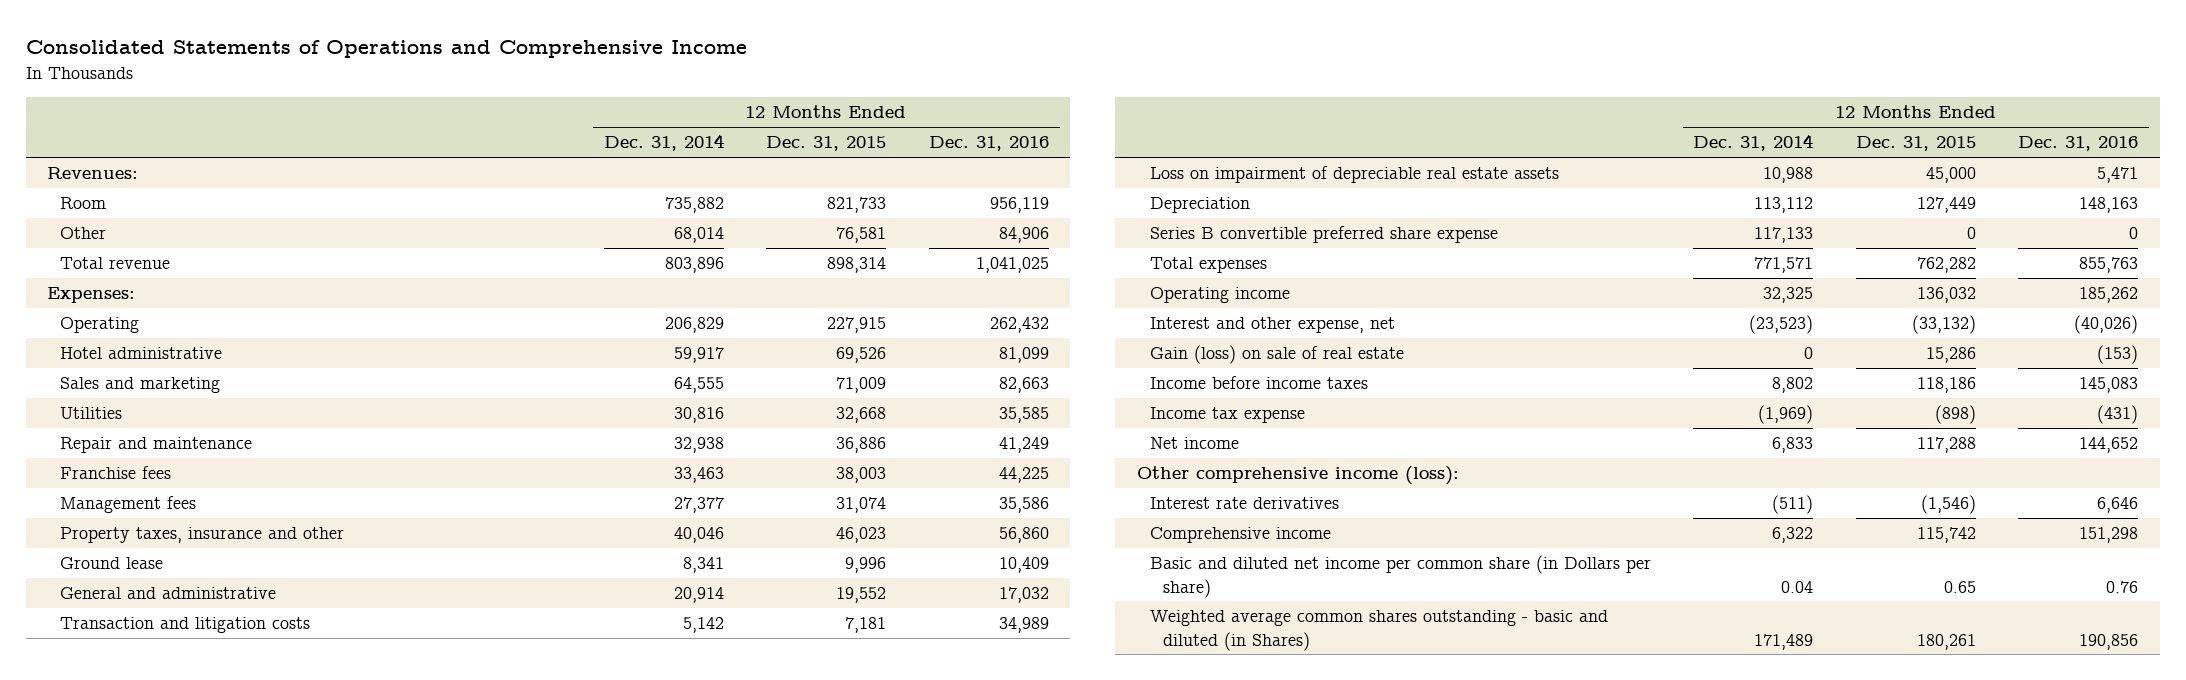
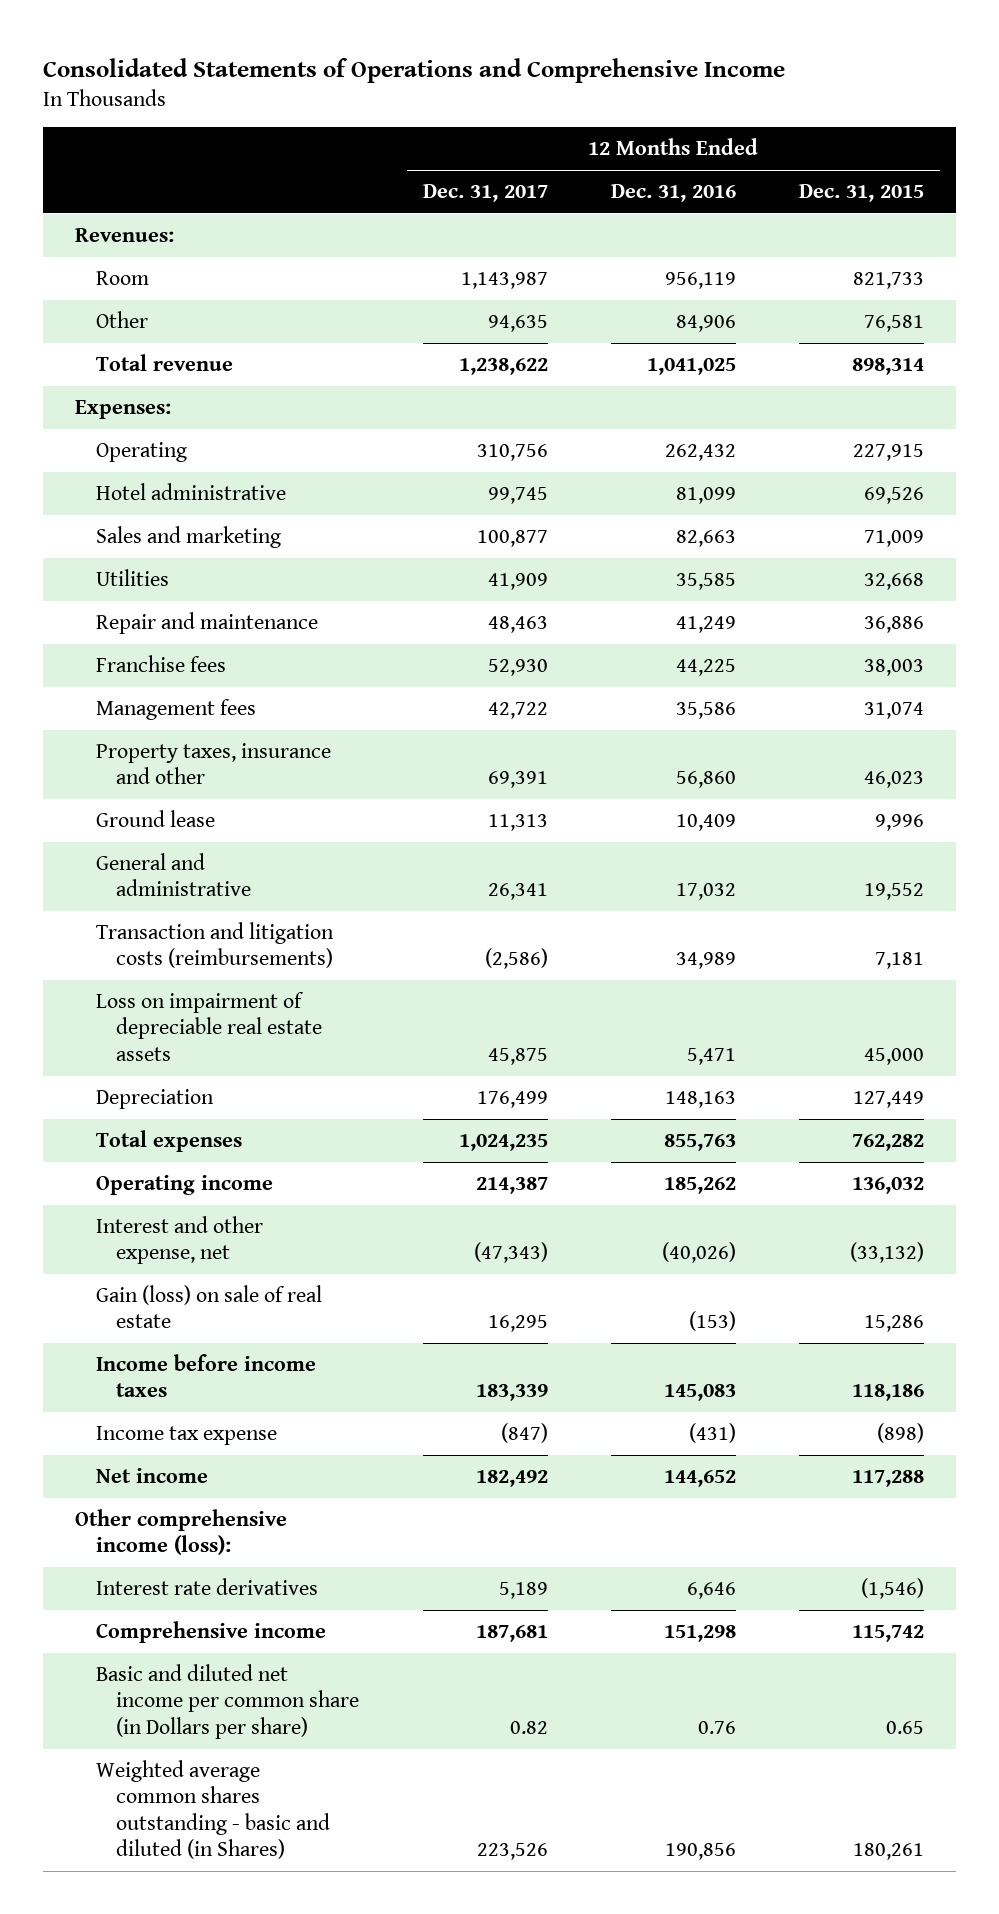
[603,134,724,152] Dec. 31, 2014 -> none
none -> [422,183,548,202] Dec. 31, 2017
[60,617,311,634] Transaction and litigation costs -> [95,921,334,969] Transaction and litigation costs (reimbursements)
[1149,226,1498,244] Series B convertible preferred share expense -> none

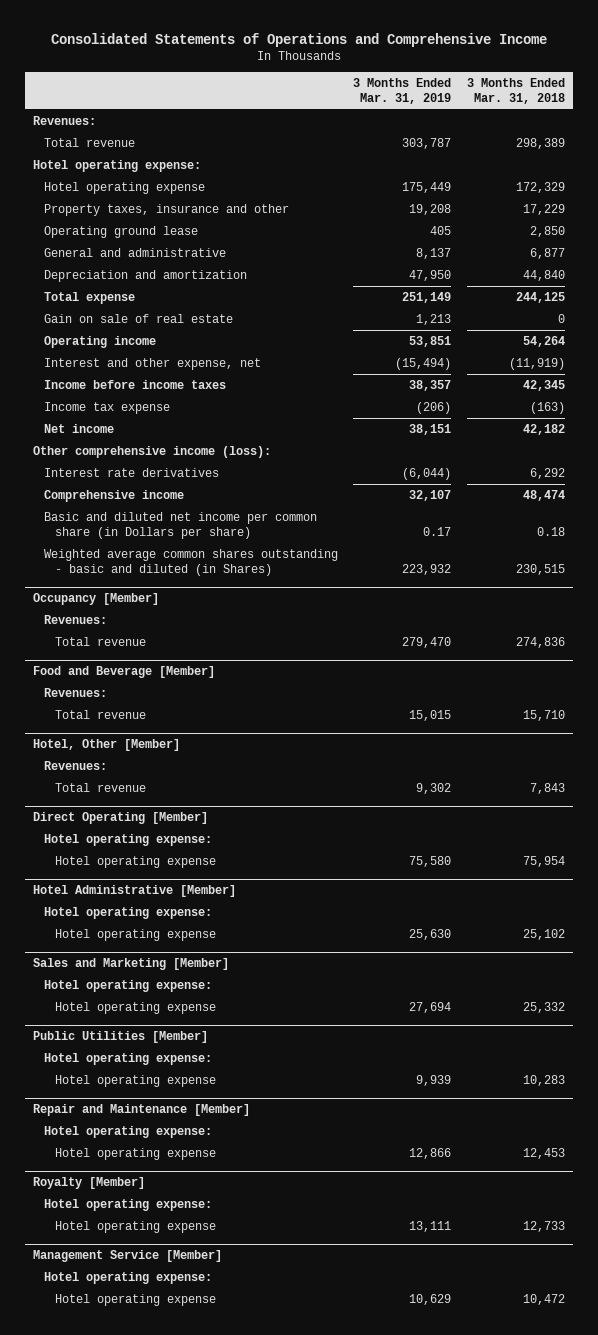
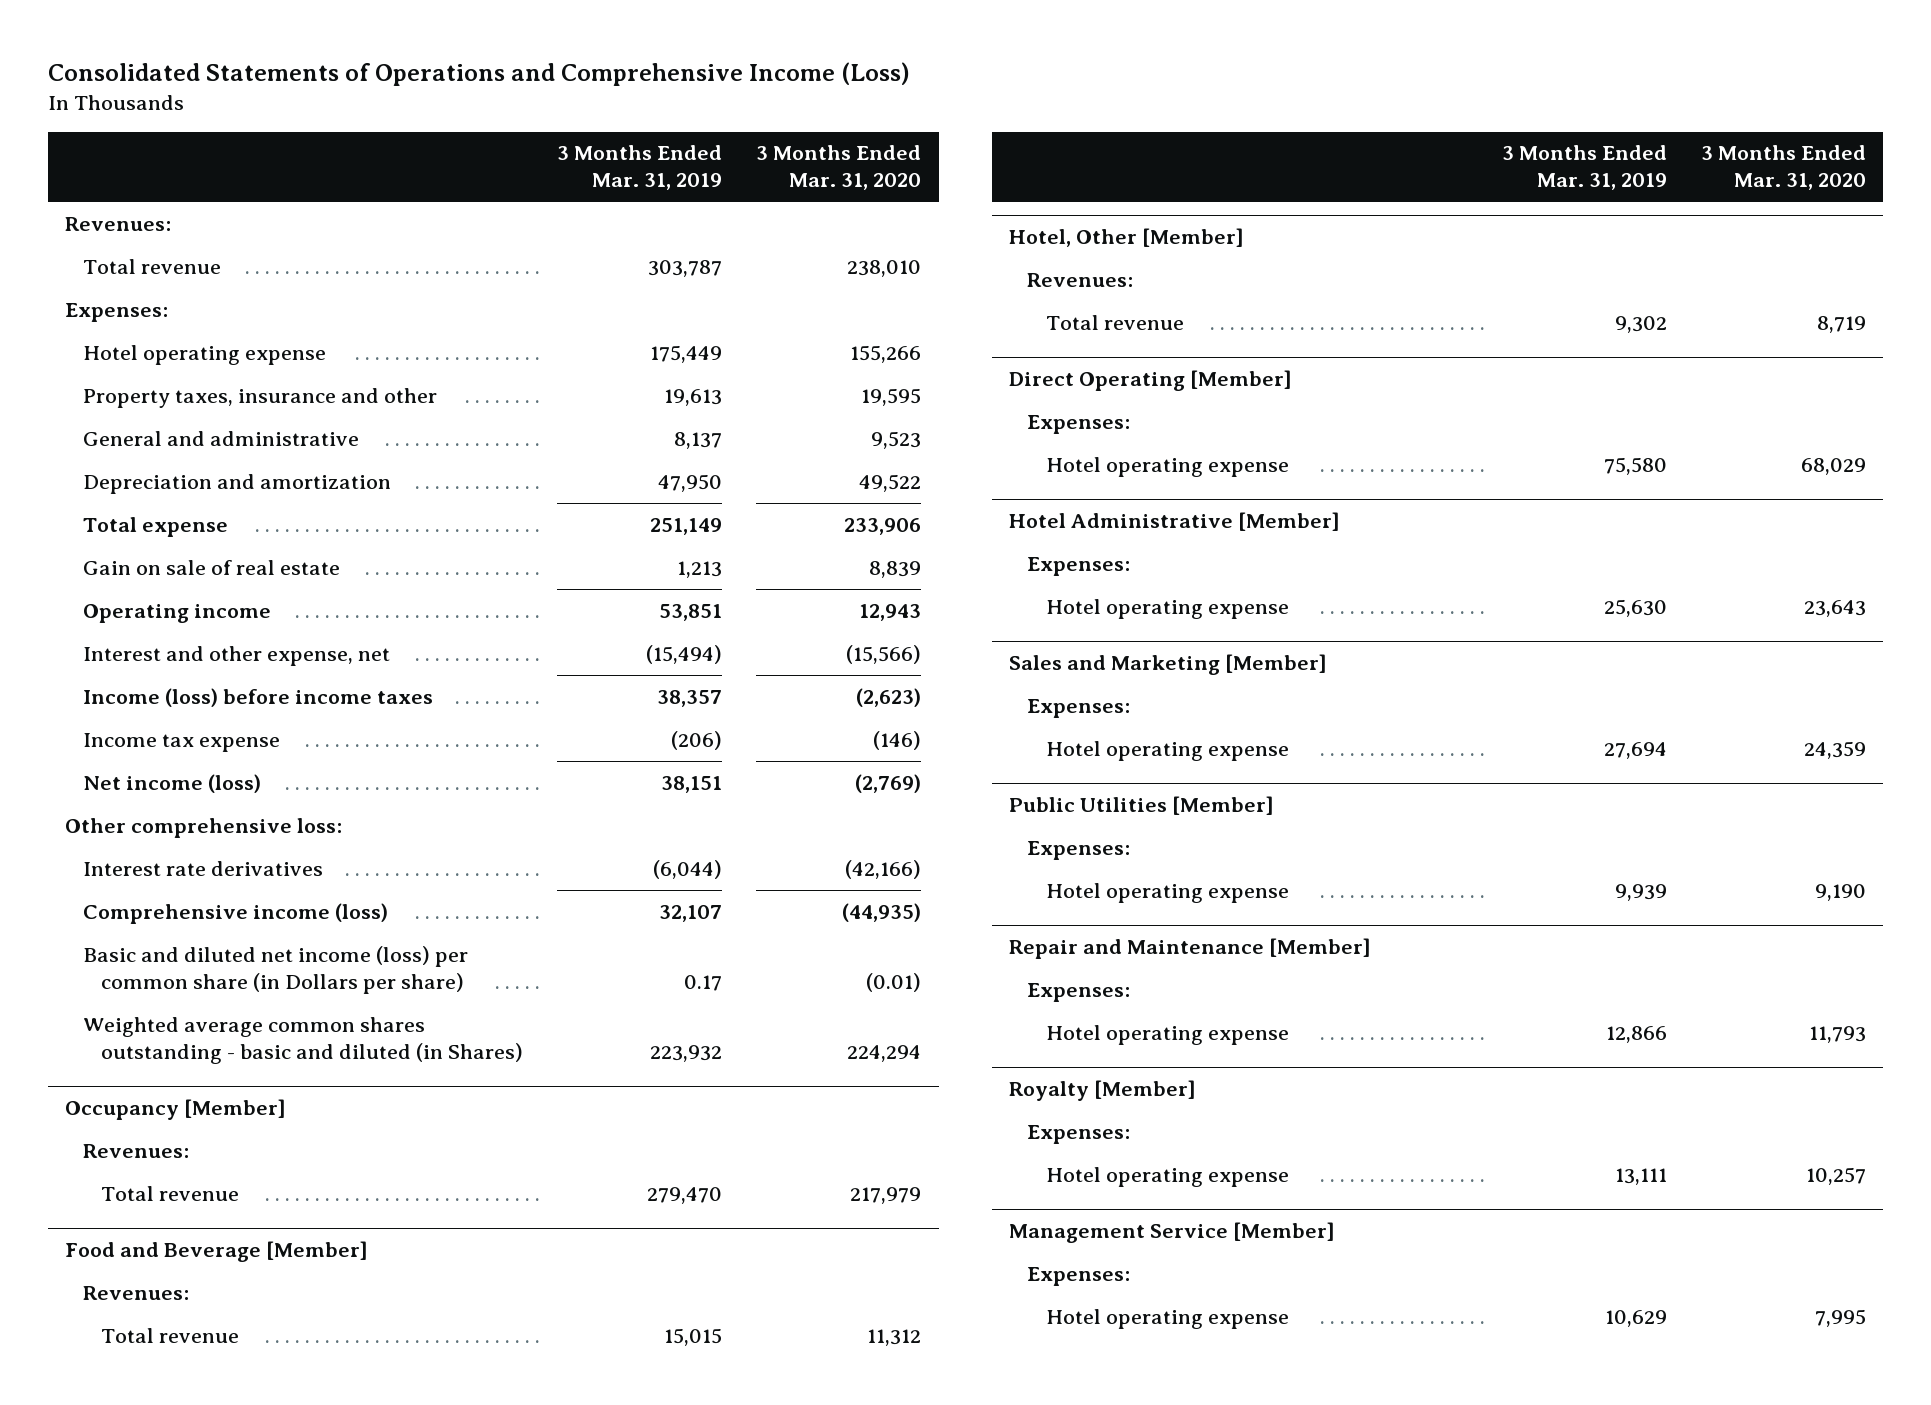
[50,32,547,47] Consolidated Statements of Operations and Comprehensive Income -> [47,62,910,87] Consolidated Statements of Operations and Comprehensive Income (Loss)
[467,78,566,104] 3 Months Ended Mar. 31, 2018 -> none
none -> [756,145,922,191] 3 Months Ended Mar. 31, 2020
[32,159,201,172] Hotel operating expense: -> none
none -> [64,302,168,322] Expenses:
[43,225,198,238] Operating ground lease -> none
[409,203,452,215] 19,208 -> [664,388,723,406] 19,613
[43,379,226,389] Income before income taxes -> [83,687,434,707] Income (loss) before income taxes
[43,423,114,433] Net income -> [83,773,262,793] Net income (loss)
[32,445,271,458] Other comprehensive income (loss): -> [64,817,342,838] Other comprehensive loss:
[43,489,184,502] Comprehensive income -> [83,902,389,924] Comprehensive income (loss)
[43,511,317,539] Basic and diluted net income per common share (in Dollars per share) -> [83,945,469,994] Basic and diluted net income (loss) per common share (in Dollars per share)
[43,833,212,846] Hotel operating expense: -> none
none -> [1027,414,1131,434] Expenses:
[43,906,212,919] Hotel operating expense: -> none
none -> [1027,556,1131,576] Expenses:
[43,979,212,992] Hotel operating expense: -> none
none -> [1027,698,1131,718] Expenses:
[43,1052,212,1065] Hotel operating expense: -> none
none -> [1027,840,1131,860] Expenses:
[43,1125,212,1138] Hotel operating expense: -> none
none -> [1027,982,1131,1002] Expenses:
[43,1198,212,1211] Hotel operating expense: -> none
none -> [1027,1124,1131,1144] Expenses:
[43,1271,212,1284] Hotel operating expense: -> none
none -> [1027,1266,1131,1286] Expenses:

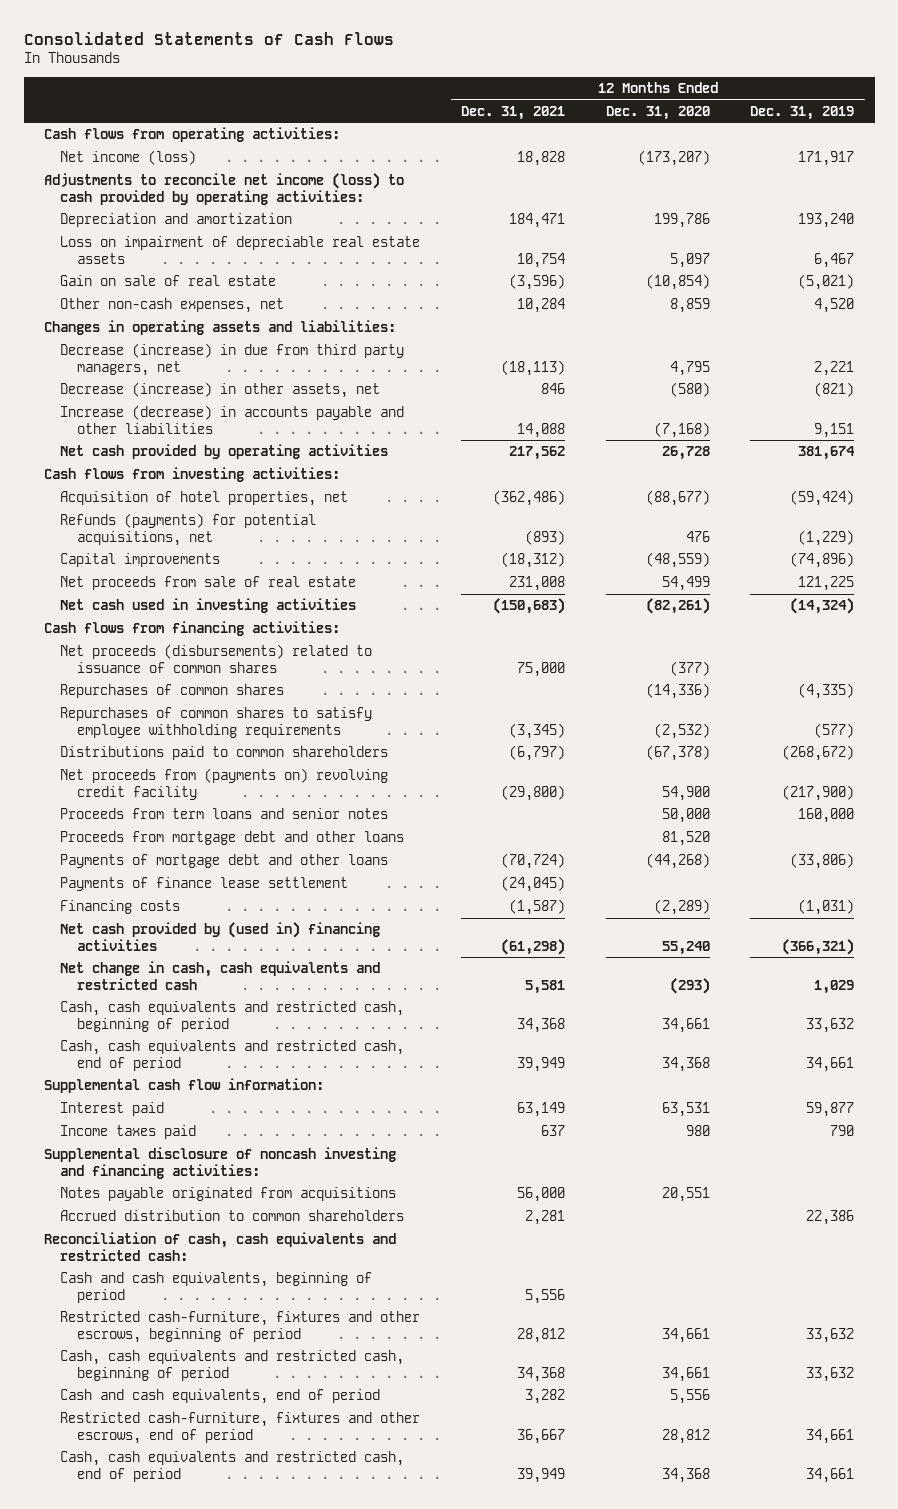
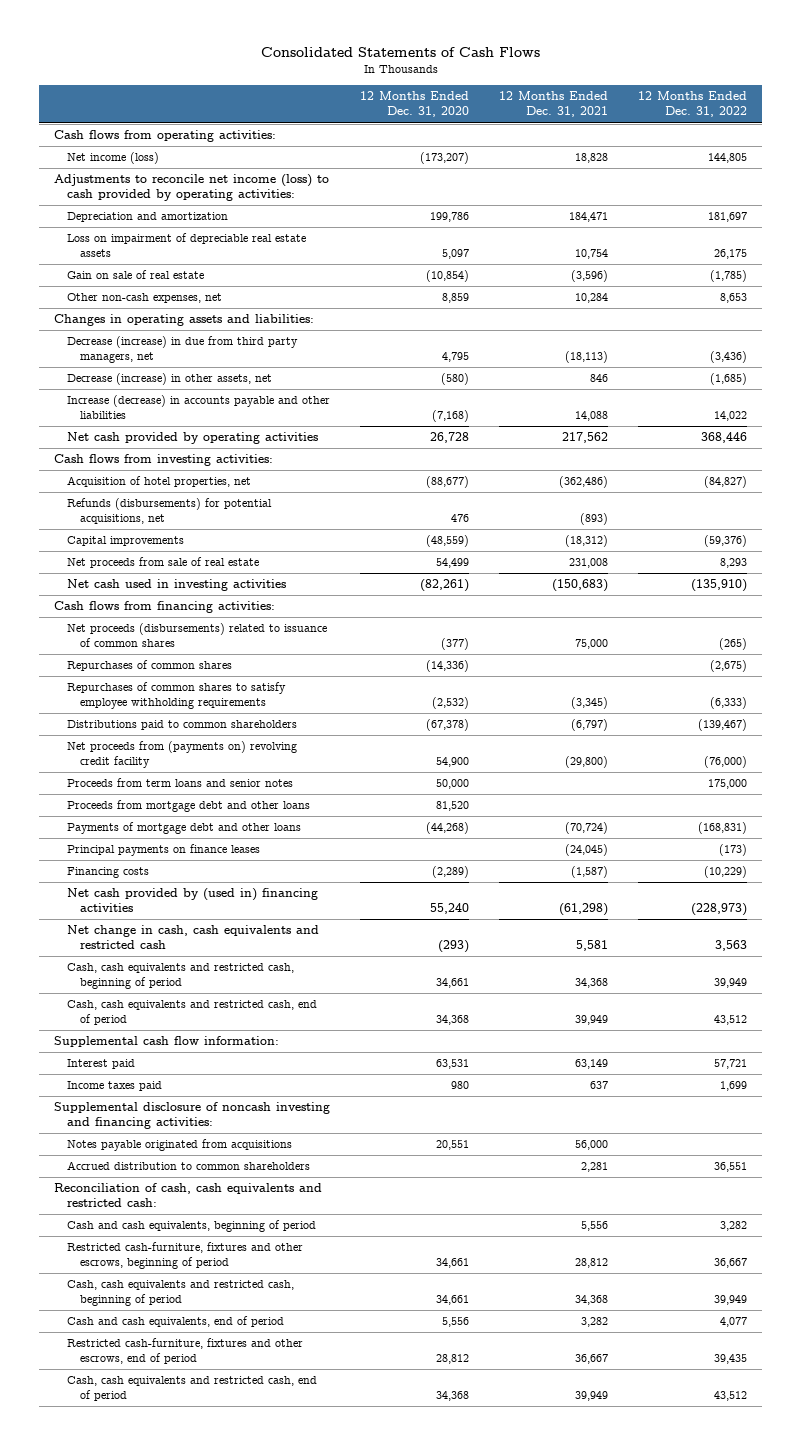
[750,105,855,120] Dec. 31, 2019 -> none
none -> [638,91,748,118] 12 Months Ended Dec. 31, 2022
[60,513,317,546] Refunds (payments) for potential acquisitions, net -> [67,498,273,525] Refunds (disbursements) for potential acquisitions, net
[60,877,349,892] Payments of finance lease settlement -> [67,844,261,857] Principal payments on finance leases

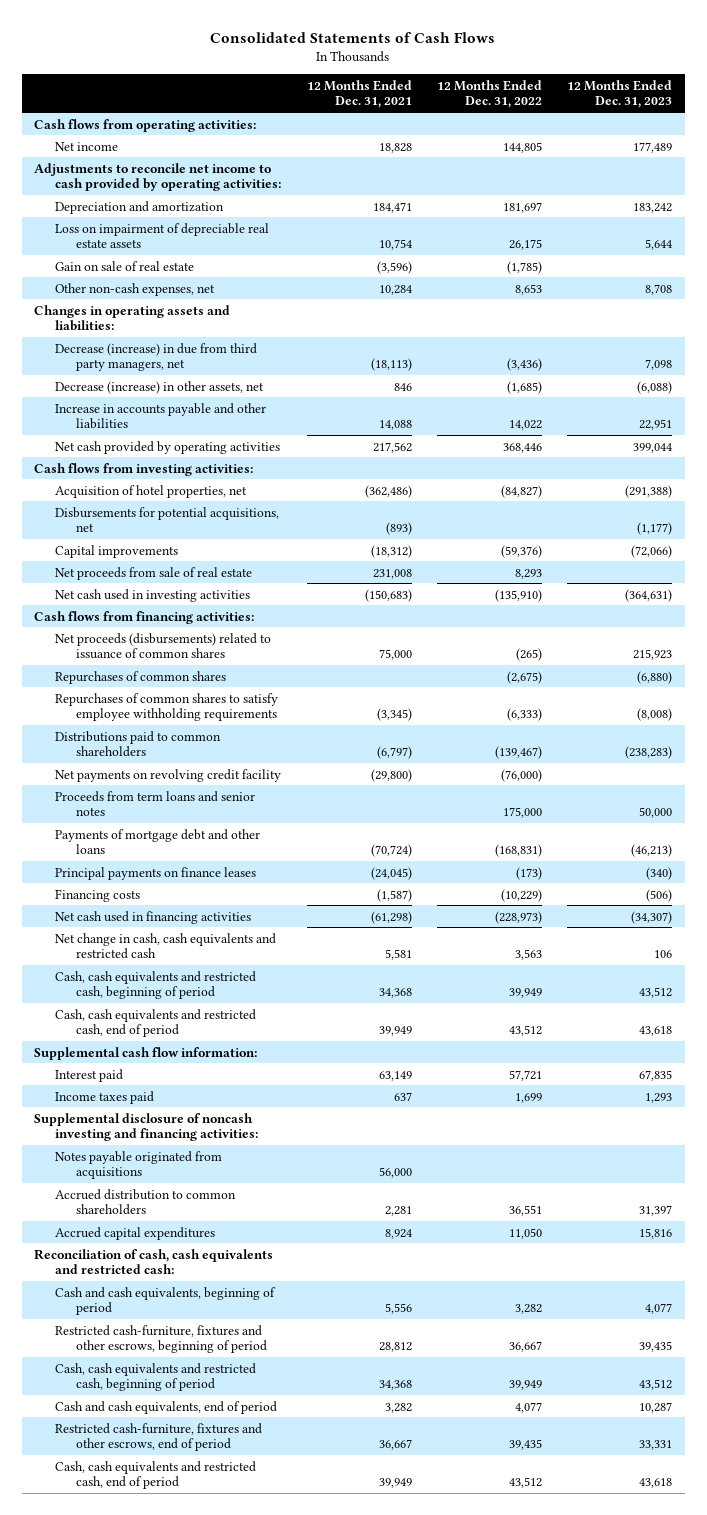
[360,91,470,118] 12 Months Ended Dec. 31, 2020 -> none
none -> [567,79,673,109] 12 Months Ended Dec. 31, 2023
[67,152,160,165] Net income (loss) -> [55,141,119,151] Net income
[53,174,329,202] Adjustments to reconcile net income (loss) to cash provided by operating activities: -> [34,162,282,192] Adjustments to reconcile net income to cash provided by operating activities:
[67,395,331,420] Increase (decrease) in accounts payable and other liabilities -> [55,402,267,430] Increase in accounts payable and other liabilities
[67,498,273,525] Refunds (disbursements) for potential acquisitions, net -> [55,506,280,533] Disbursements for potential acquisitions, net
[67,741,298,769] Net proceeds from (payments on) revolving credit facility -> [55,768,282,782] Net payments on revolving credit facility
[67,800,311,813] Proceeds from mortgage debt and other loans -> none
[67,888,319,913] Net cash provided by (used in) financing activities -> [55,910,252,924] Net cash used in financing activities
none -> [55,1226,216,1240] Accrued capital expenditures

